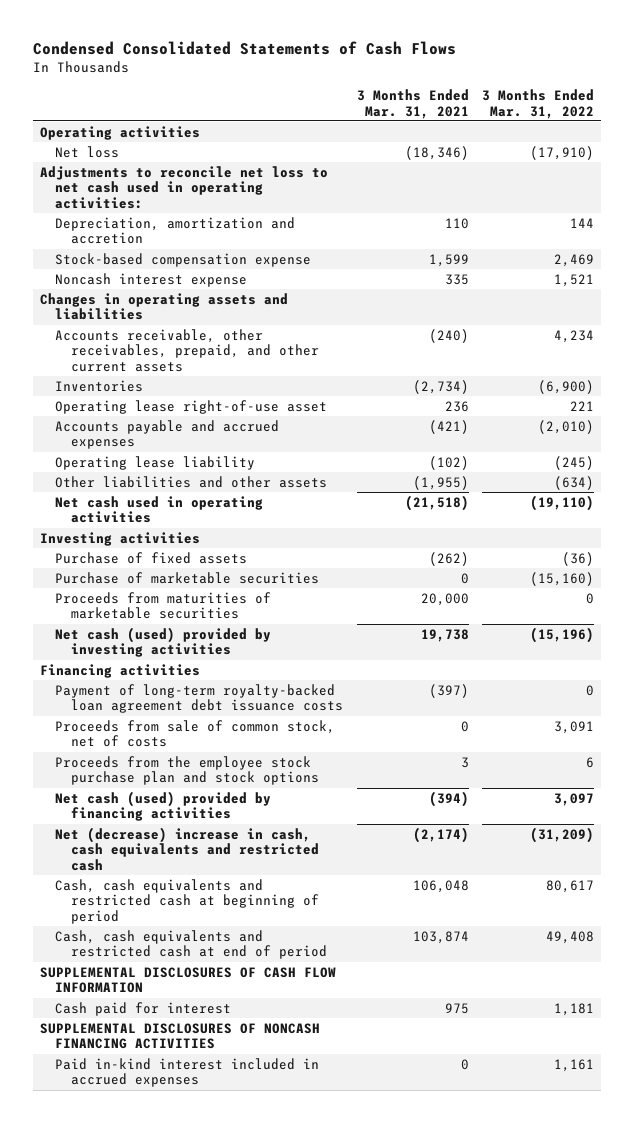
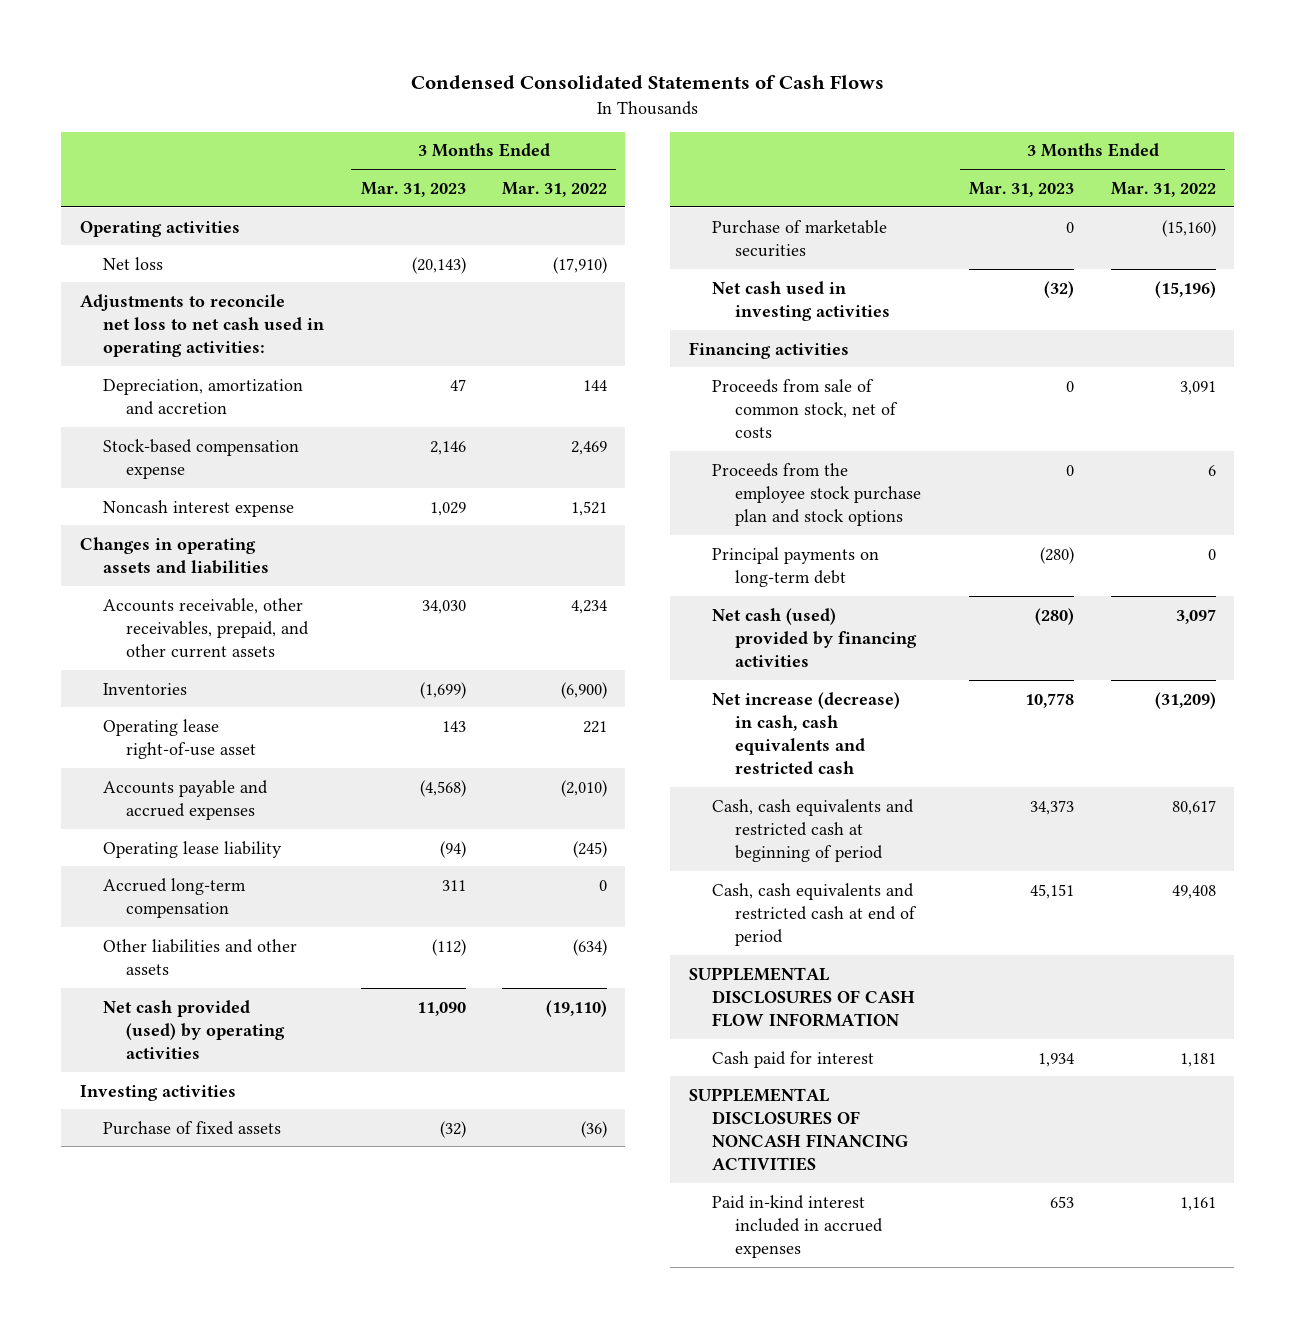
[356,89,469,119] 3 Months Ended Mar. 31, 2021 -> none
none -> [360,181,466,197] Mar. 31, 2023
none -> [102,877,246,918] Accrued long-term compensation
[55,495,264,524] Net cash used in operating activities -> [102,999,286,1060] Net cash provided (used) by operating activities
[55,591,272,620] Proceeds from maturities of marketable securities -> none
[55,626,272,658] Net cash (used) provided by investing activities -> [711,280,891,321] Net cash used in investing activities
[55,683,343,714] Payment of long-term royalty-backed loan agreement debt issuance costs -> none
none -> [711,546,879,587] Principal payments on long-term debt
[55,826,319,871] Net (decrease) increase in cash, cash equivalents and restricted cash -> [711,691,900,775] Net increase (decrease) in cash, cash equivalents and restricted cash

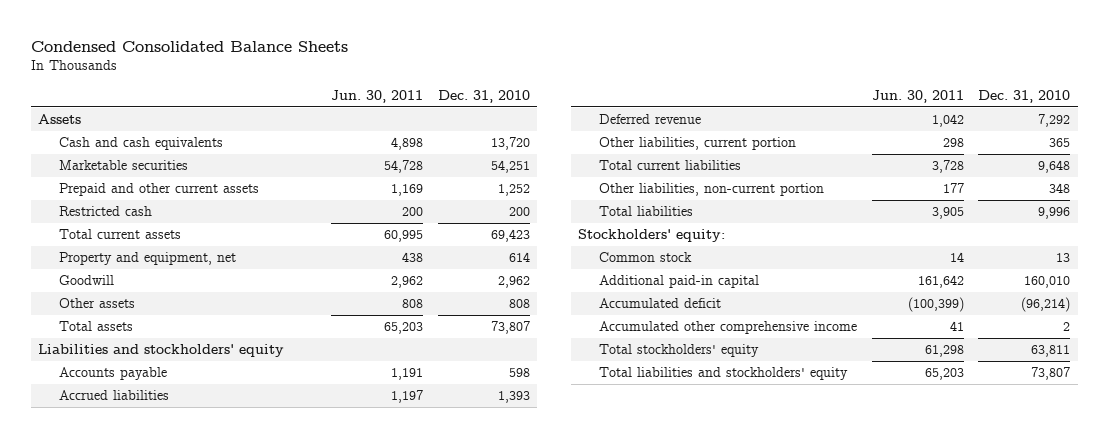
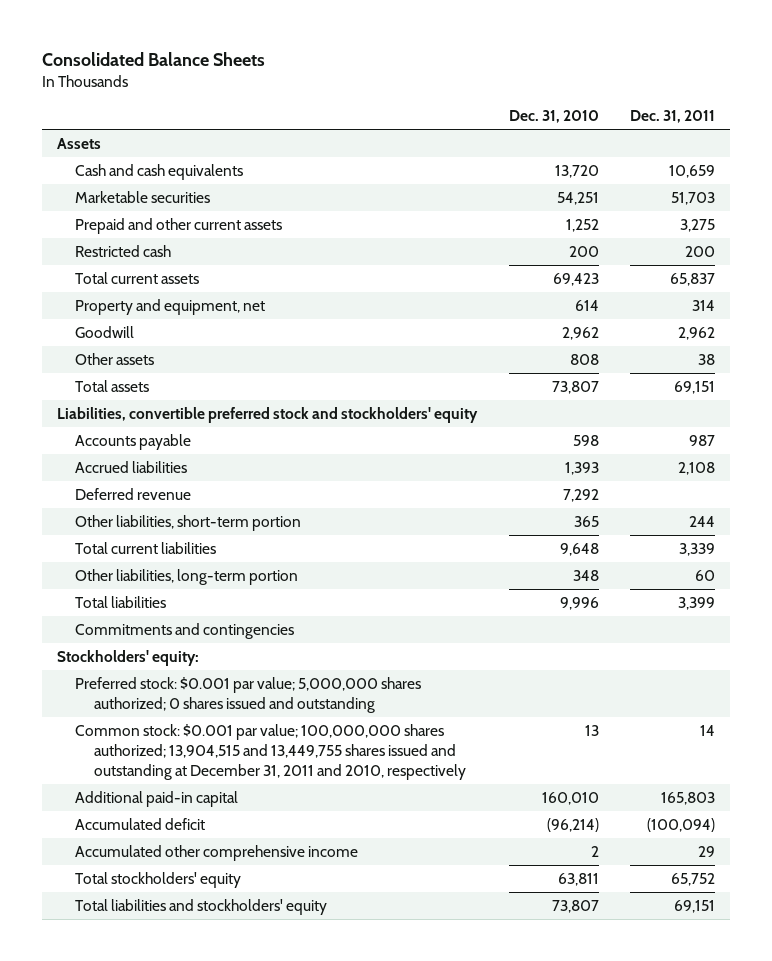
[30,40,348,52] Condensed Consolidated Balance Sheets -> [41,51,265,66] Consolidated Balance Sheets
[331,89,424,103] Jun. 30, 2011 -> none
none -> [629,110,715,124] Dec. 31, 2011
[37,344,284,358] Liabilities and stockholders' equity -> [57,406,479,423] Liabilities, convertible preferred stock and stockholders' equity
[599,137,797,151] Other liabilities, current portion -> [75,514,302,531] Other liabilities, short-term portion
[599,183,825,197] Other liabilities, non-current portion -> [75,568,299,585] Other liabilities, long-term portion
none -> [75,622,295,639] Commitments and contingencies
none -> [75,676,422,713] Preferred stock: $0.001 par value; 5,000,000 shares authorized; 0 shares issued and outstanding
[599,252,693,263] Common stock -> [75,723,466,780] Common stock: $0.001 par value; 100,000,000 shares authorized; 13,904,515 and 13,449,755 shares issued and outstanding at December 31, 2011 and 2010, respectively

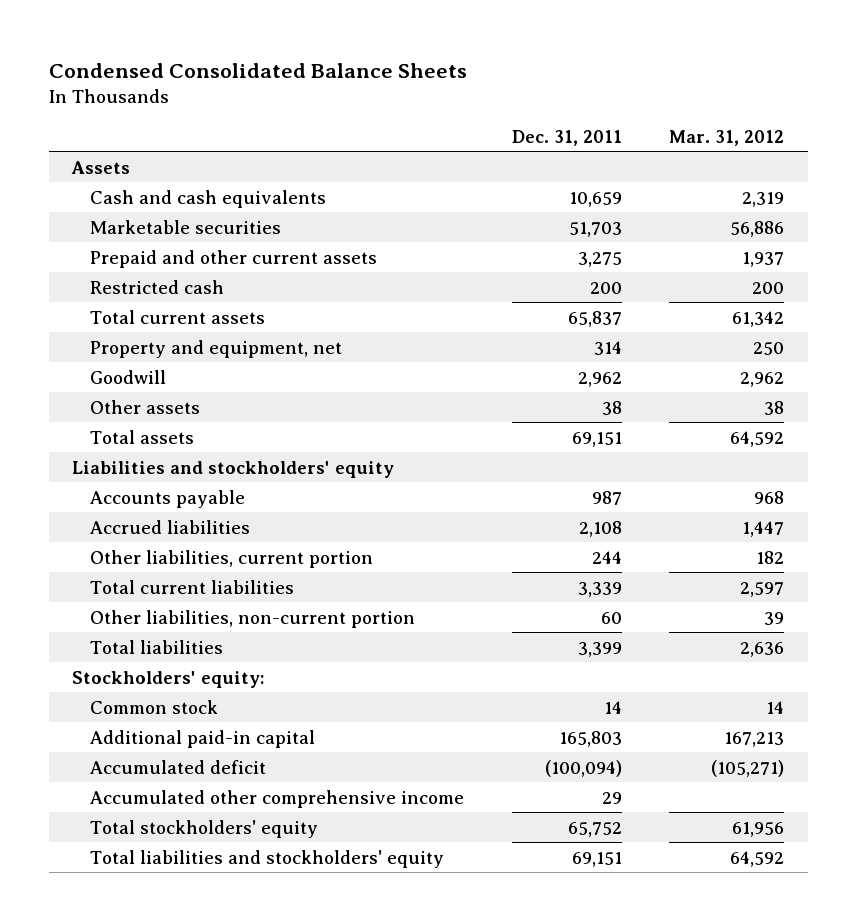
[41,51,265,66] Consolidated Balance Sheets -> [48,62,467,78] Condensed Consolidated Balance Sheets
[508,110,599,124] Dec. 31, 2010 -> none
none -> [669,129,785,146] Mar. 31, 2012
[57,406,479,423] Liabilities, convertible preferred stock and stockholders' equity -> [72,460,395,478] Liabilities and stockholders' equity
[75,487,192,500] Deferred revenue -> none
[75,514,302,531] Other liabilities, short-term portion -> [90,549,374,568] Other liabilities, current portion
[75,568,299,585] Other liabilities, long-term portion -> [90,609,416,628] Other liabilities, non-current portion
[75,622,295,639] Commitments and contingencies -> none
[75,676,422,713] Preferred stock: $0.001 par value; 5,000,000 shares authorized; 0 shares issued and outstanding -> none
[75,723,466,780] Common stock: $0.001 par value; 100,000,000 shares authorized; 13,904,515 and 13,449,755 shares issued and outstanding at December 31, 2011 and 2010, respectively -> [90,699,219,714] Common stock

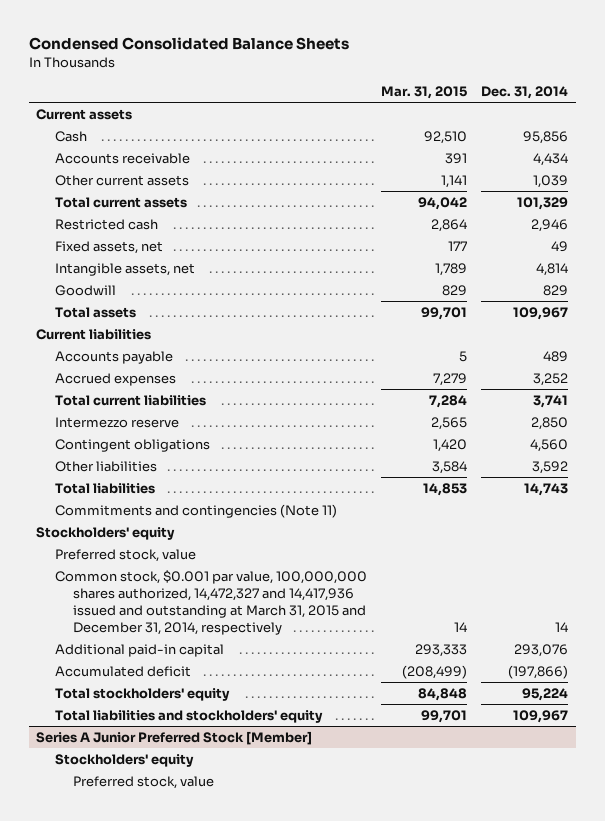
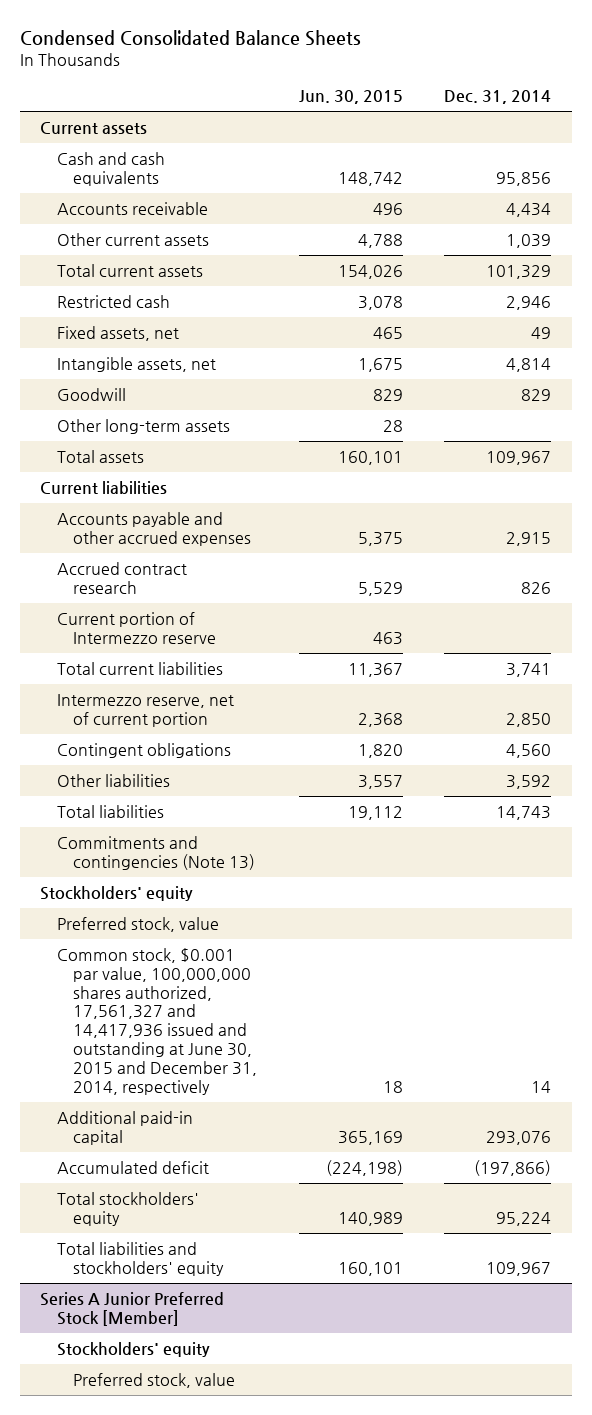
[381,86,468,100] Mar. 31, 2015 -> none
none -> [298,90,403,105] Jun. 30, 2015
[54,130,87,142] Cash -> [56,151,165,186] Cash and cash equivalents
none -> [56,418,230,434] Other long-term assets
[54,350,173,364] Accounts payable -> none
[54,372,176,386] Accrued expenses -> none
none -> [56,511,252,546] Accounts payable and other accrued expenses
none -> [56,561,187,594] Accrued contract research
none -> [56,611,217,644] Current portion of Intermezzo reserve
[54,416,179,428] Intermezzo reserve -> [56,693,234,727] Intermezzo reserve, net of current portion
[54,503,337,518] Commitments and contingencies (Note 11) -> [56,835,256,870] Commitments and contingencies (Note 13)
[54,569,367,635] Common stock, $0.001 par value, 100,000,000 shares authorized, 14,472,327 and 14,417,936 issued and outstanding at March 31, 2015 and December 31, 2014, respectively -> [56,947,258,1095] Common stock, $0.001 par value, 100,000,000 shares authorized, 17,561,327 and 14,417,936 issued and outstanding at June 30, 2015 and December 31, 2014, respectively

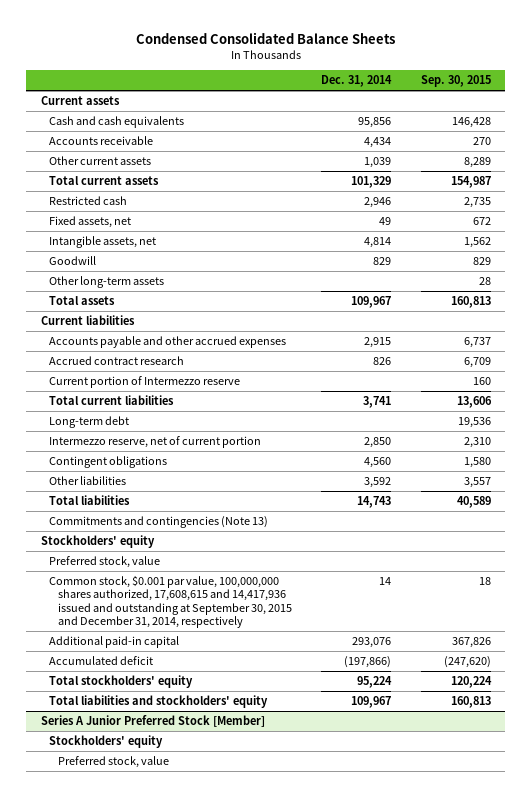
[298,90,403,105] Jun. 30, 2015 -> none
none -> [420,75,491,88] Sep. 30, 2015
none -> [49,416,130,429] Long-term debt
[56,947,258,1095] Common stock, $0.001 par value, 100,000,000 shares authorized, 17,561,327 and 14,417,936 issued and outstanding at June 30, 2015 and December 31, 2014, respectively -> [49,575,292,628] Common stock, $0.001 par value, 100,000,000 shares authorized, 17,608,615 and 14,417,936 issued and outstanding at September 30, 2015 and December 31, 2014, respectively

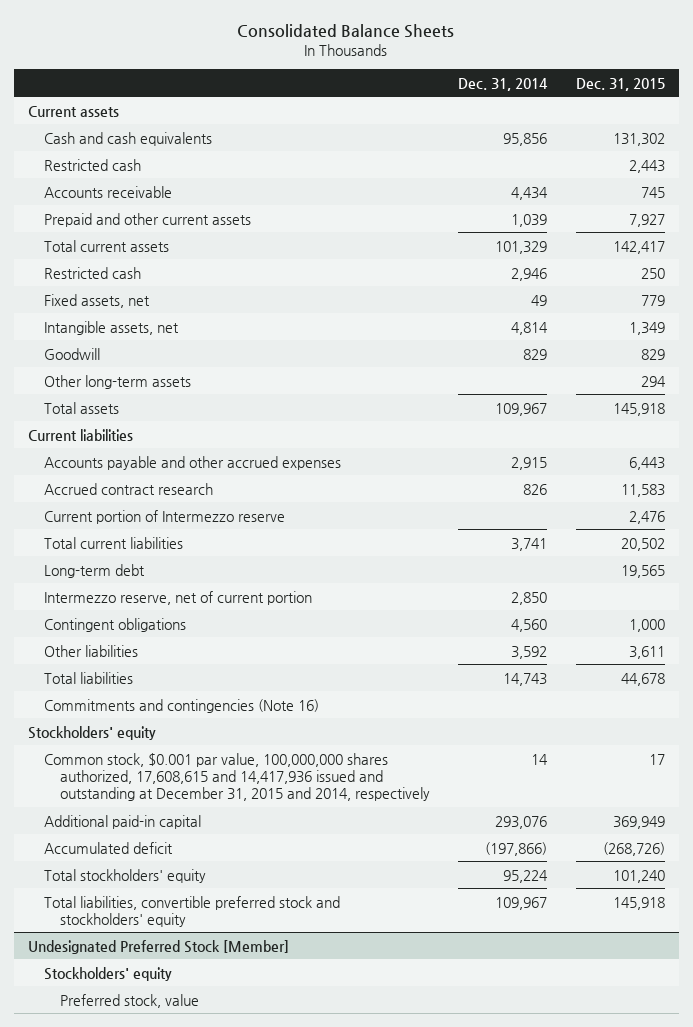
[135,31,395,44] Condensed Consolidated Balance Sheets -> [237,23,455,38] Consolidated Balance Sheets
[420,75,491,88] Sep. 30, 2015 -> none
none -> [575,77,665,91] Dec. 31, 2015
none -> [44,158,142,171] Restricted cash
[49,156,152,166] Other current assets -> [44,212,252,227] Prepaid and other current assets
[49,516,269,529] Commitments and contingencies (Note 13) -> [44,698,320,713] Commitments and contingencies (Note 16)
[49,556,161,569] Preferred stock, value -> none
[49,575,292,628] Common stock, $0.001 par value, 100,000,000 shares authorized, 17,608,615 and 14,417,936 issued and outstanding at September 30, 2015 and December 31, 2014, respectively -> [44,752,431,801] Common stock, $0.001 par value, 100,000,000 shares authorized, 17,608,615 and 14,417,936 issued and outstanding at December 31, 2015 and 2014, respectively
[40,715,265,728] Series A Junior Preferred Stock [Member] -> none
[49,695,269,709] Total liabilities and stockholders' equity -> [44,895,341,927] Total liabilities, convertible preferred stock and stockholders' equity
none -> [28,939,290,954] Undesignated Preferred Stock [Member]

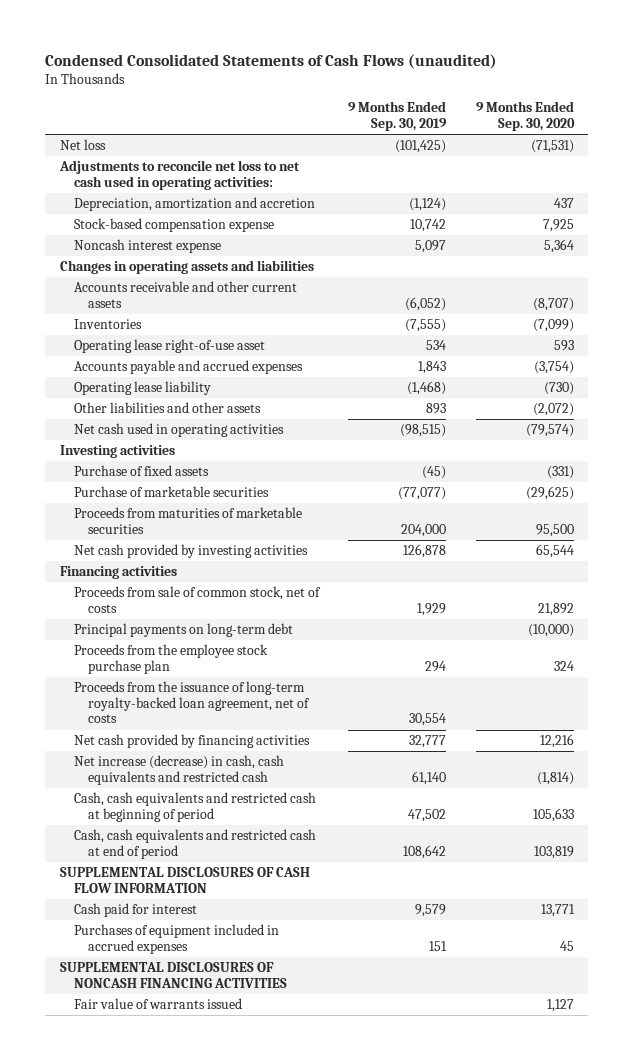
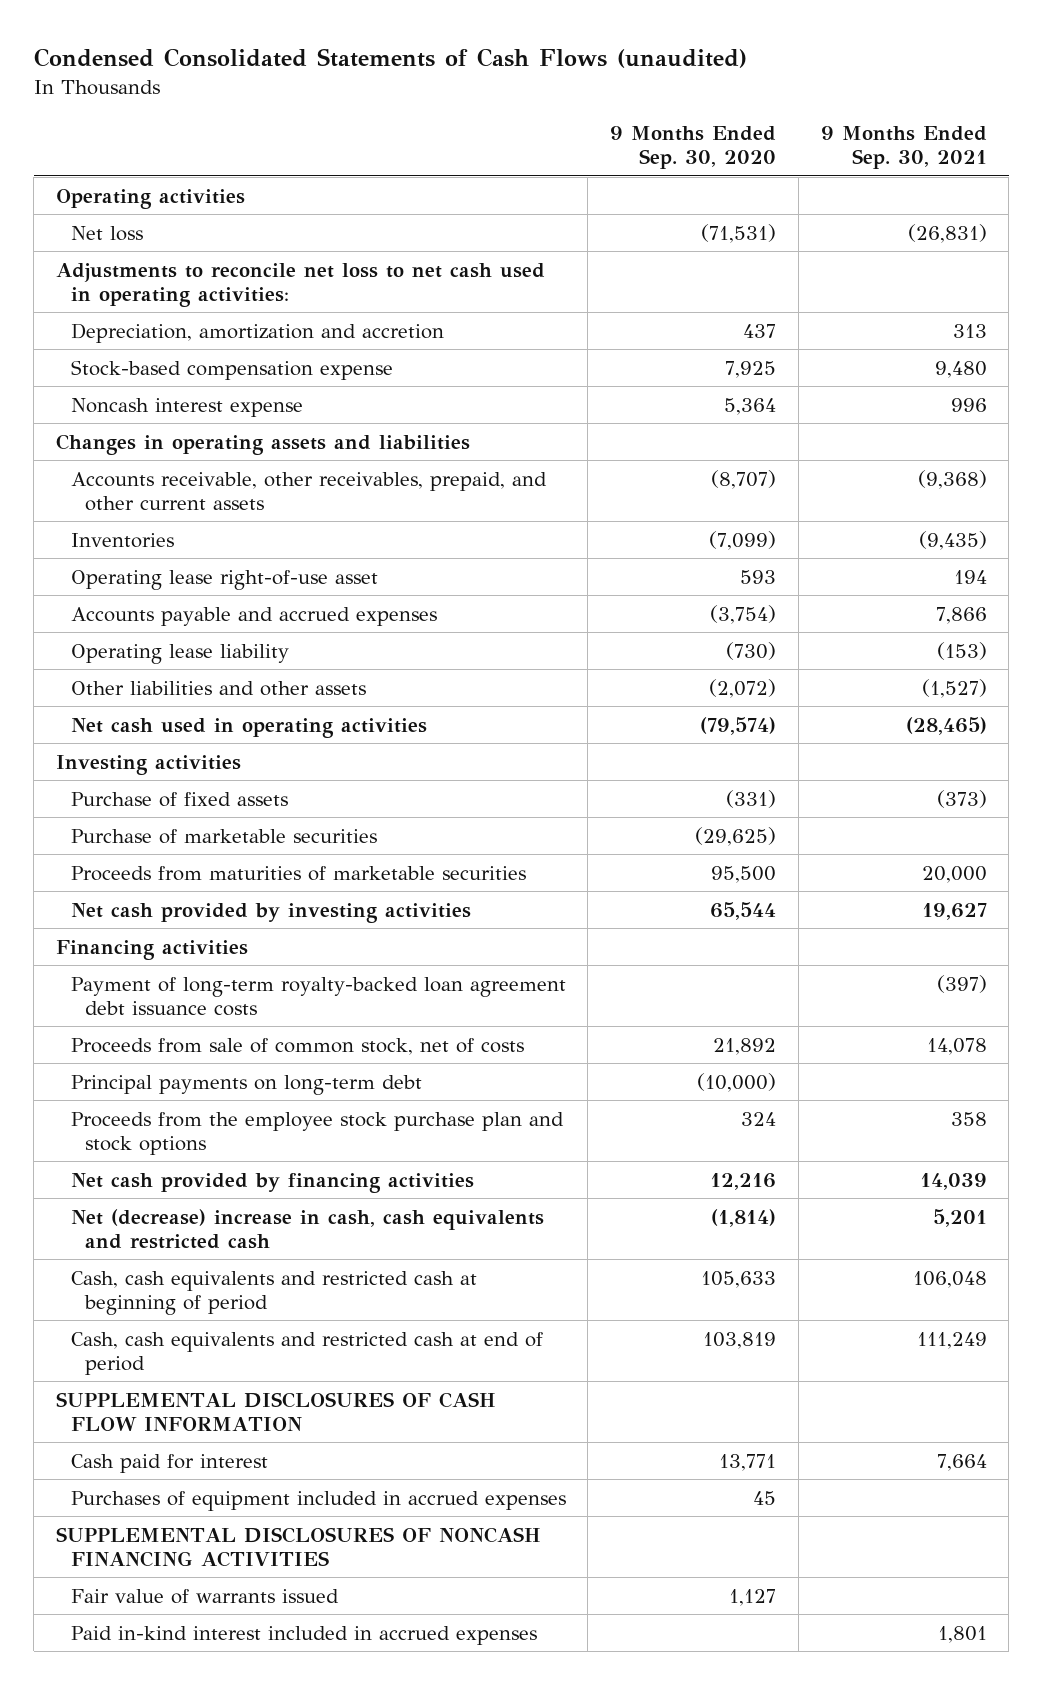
[348,101,448,131] 9 Months Ended Sep. 30, 2019 -> none
none -> [820,126,987,170] 9 Months Ended Sep. 30, 2021
none -> [55,188,245,209] Operating activities
[73,281,297,308] Accounts receivable and other current assets -> [70,471,547,511] Accounts receivable, other receivables, prepaid, and other current assets
none -> [70,976,566,1016] Payment of long-term royalty-backed loan agreement debt issuance costs
[73,681,310,724] Proceeds from the issuance of long-term royalty-backed loan agreement, net of costs -> none
[73,644,268,674] Proceeds from the employee stock purchase plan -> [70,1111,564,1155] Proceeds from the employee stock purchase plan and stock options
[73,755,284,785] Net increase (decrease) in cash, cash equivalents and restricted cash -> [70,1208,544,1249] Net (decrease) increase in cash, cash equivalents and restricted cash
none -> [70,1625,537,1645] Paid in-kind interest included in accrued expenses

